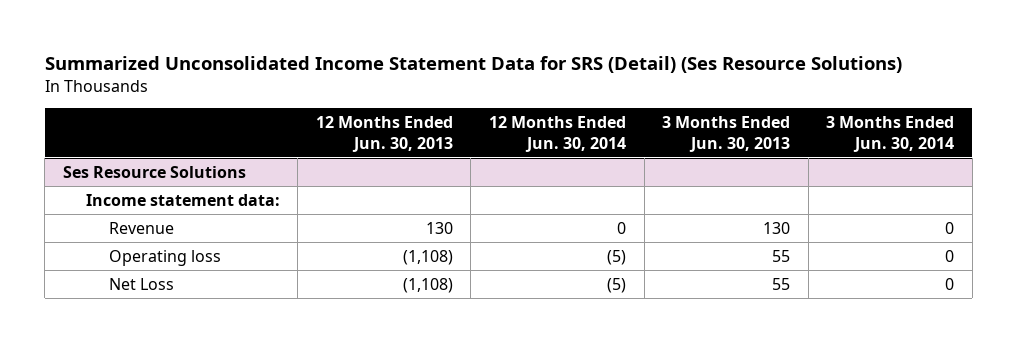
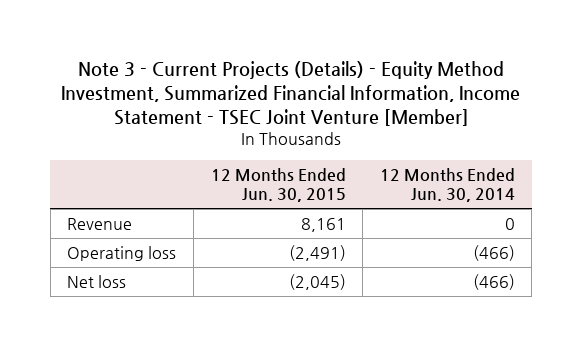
[44,55,902,73] Summarized Unconsolidated Income Statement Data for SRS (Detail) (Ses Resource Solutions) -> [61,60,521,127] Note 3 - Current Projects (Details) - Equity Method Investment, Summarized Financial Information, Income Statement - TSEC Joint Venture [Member]
[315,115,453,152] 12 Months Ended Jun. 30, 2013 -> none
[662,115,791,152] 3 Months Ended Jun. 30, 2013 -> none
[826,115,955,152] 3 Months Ended Jun. 30, 2014 -> none
none -> [210,167,346,203] 12 Months Ended Jun. 30, 2015
[62,165,246,178] Ses Resource Solutions -> none
[85,193,280,206] Income statement data: -> none
[607,249,627,265] (5) -> [472,244,515,261] (466)
[108,277,174,290] Net Loss -> [67,274,127,288] Net loss
[607,277,627,293] (5) -> [472,273,515,290] (466)

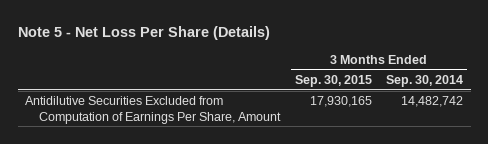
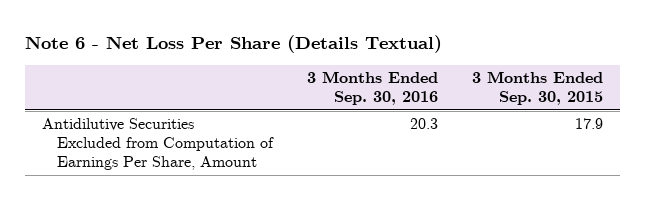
[17,26,270,41] Note 5 - Net Loss Per Share (Details) -> [25,35,443,54] Note 6 - Net Loss Per Share (Details Textual)
[386,75,464,88] Sep. 30, 2014 -> none
none -> [307,71,439,106] 3 Months Ended Sep. 30, 2016
[309,96,372,108] 17,930,165 -> [575,118,604,130] 17.9

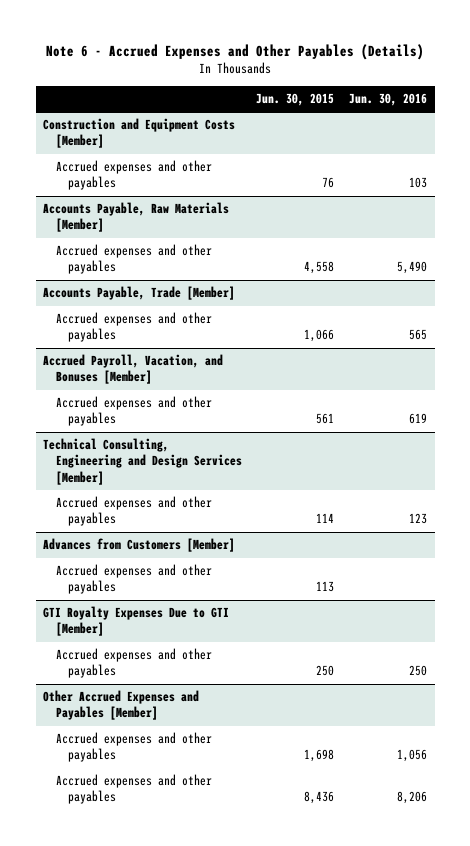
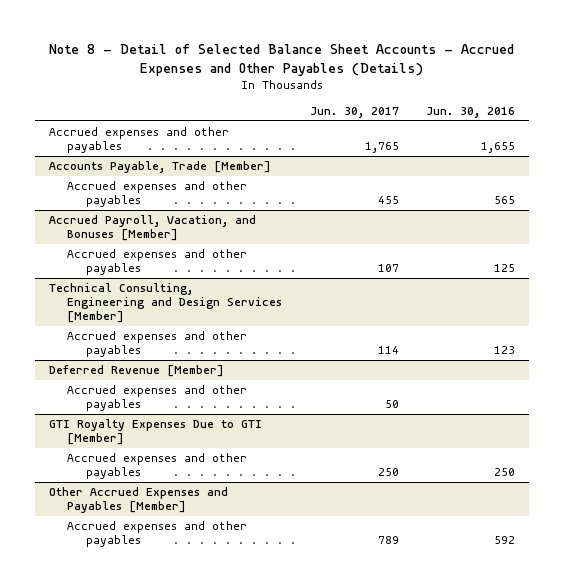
[46,43,425,60] Note 6 - Accrued Expenses and Other Payables (Details) -> [48,43,514,76] Note 8 - Detail of Selected Balance Sheet Accounts - Accrued Expenses and Other Payables (Details)
[256,92,335,106] Jun. 30, 2015 -> none
none -> [309,107,399,119] Jun. 30, 2017
[43,118,236,149] Construction and Equipment Costs [Member] -> none
[43,202,230,233] Accounts Payable, Raw Materials [Member] -> none
[55,244,212,275] Accrued expenses and other payables -> none
[409,177,428,189] 103 -> [480,141,515,153] 1,655
[409,413,428,425] 619 -> [493,263,515,272] 125
[43,538,236,553] Advances from Customers [Member] -> none
none -> [48,364,224,377] Deferred Revenue [Member]
[55,774,212,805] Accrued expenses and other payables -> none
[397,749,428,763] 1,056 -> [493,535,515,544] 592

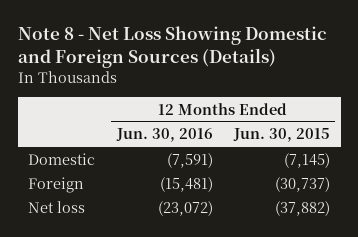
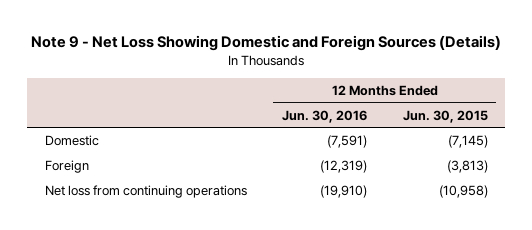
[17,26,327,68] Note 8 - Net Loss Showing Domestic and Foreign Sources (Details) -> [31,35,502,52] Note 9 - Net Loss Showing Domestic and Foreign Sources (Details)
[28,200,86,213] Net loss -> none
[159,176,213,192] (15,481) -> [320,159,368,173] (12,319)
[275,176,331,192] (30,737) -> [446,159,488,173] (3,813)
none -> [44,184,247,198] Net loss from continuing operations

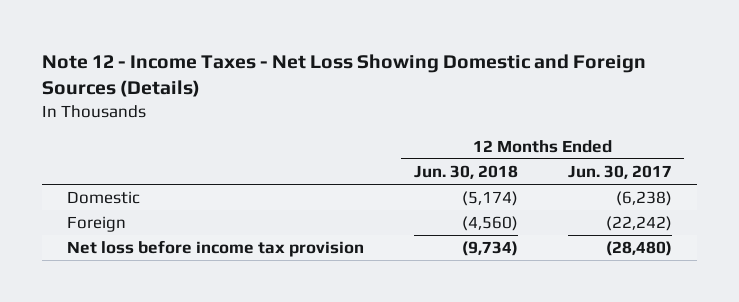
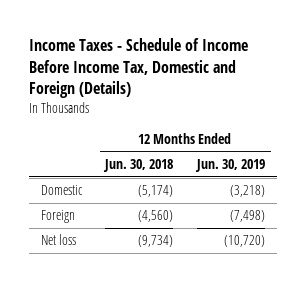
[41,53,646,97] Note 12 - Income Taxes - Net Loss Showing Domestic and Foreign Sources (Details) -> [29,37,249,99] Income Taxes - Schedule of Income Before Income Tax, Domestic and Foreign (Details)
[567,165,672,180] Jun. 30, 2017 -> none
none -> [194,159,265,173] Jun. 30, 2019
[66,240,364,258] Net loss before income tax provision -> [41,234,77,246] Net loss

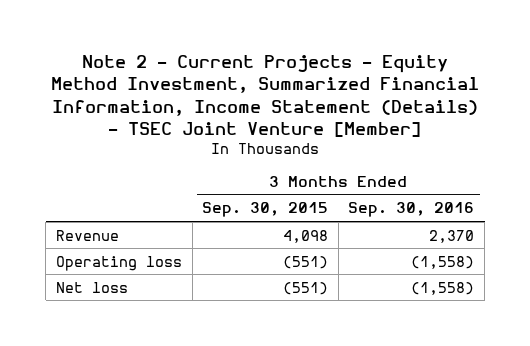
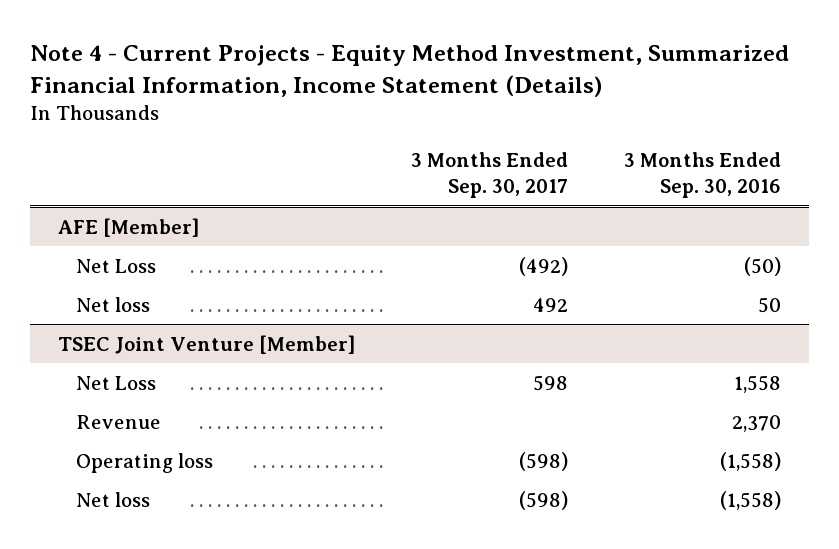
[51,55,480,137] Note 2 - Current Projects - Equity Method Investment, Summarized Financial Information, Income Statement (Details) - TSEC Joint Venture [Member] -> [29,45,789,97] Note 4 - Current Projects - Equity Method Investment, Summarized Financial Information, Income Statement (Details)
[202,202,329,218] Sep. 30, 2015 -> none
none -> [410,152,568,199] 3 Months Ended Sep. 30, 2017
none -> [57,217,199,237] AFE [Member]
none -> [75,258,156,273] Net Loss
none -> [75,296,150,312] Net loss
none -> [57,334,355,354] TSEC Joint Venture [Member]
none -> [75,375,156,390] Net Loss

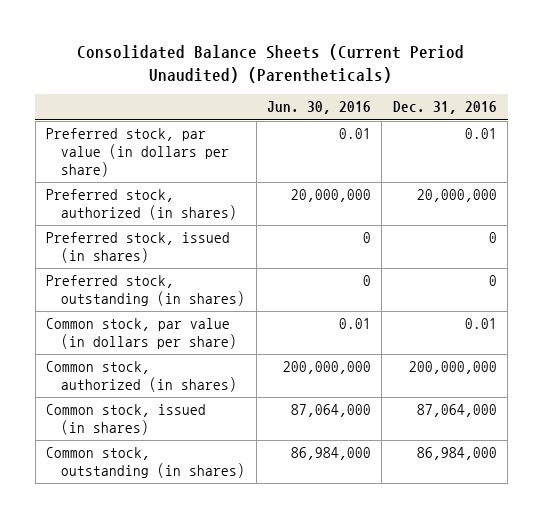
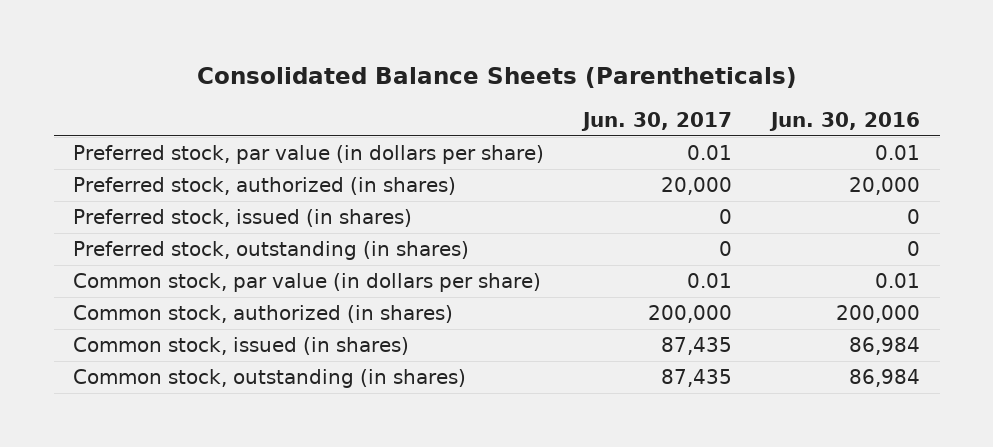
[77,44,465,83] Consolidated Balance Sheets (Current Period Unaudited) (Parentheticals) -> [196,67,797,89] Consolidated Balance Sheets (Parentheticals)
[392,101,497,115] Dec. 31, 2016 -> none
none -> [581,112,733,132] Jun. 30, 2017
[291,189,372,203] 20,000,000 -> [849,176,921,195] 20,000
[283,361,372,375] 200,000,000 -> [836,304,921,323] 200,000
[291,404,372,418] 87,064,000 -> [849,336,921,355] 86,984
[291,447,372,461] 86,984,000 -> [849,368,921,387] 86,984

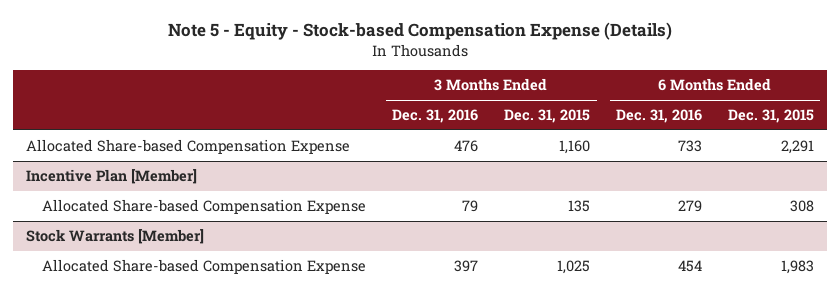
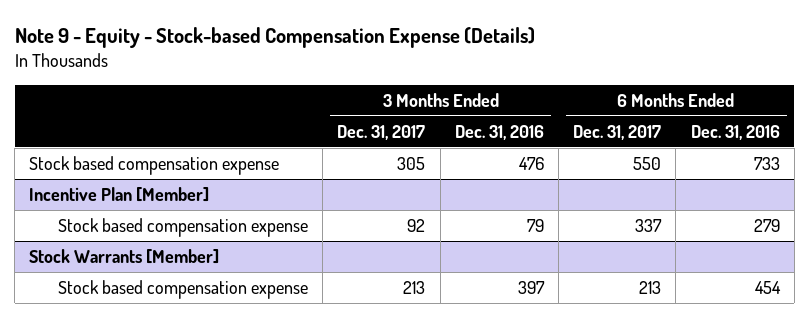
[167,21,672,40] Note 5 - Equity - Stock-based Compensation Expense (Details) -> [14,26,535,48] Note 9 - Equity - Stock-based Compensation Expense (Details)
[504,109,591,124] Dec. 31, 2015 -> none
[727,109,814,124] Dec. 31, 2015 -> none
none -> [337,124,426,140] Dec. 31, 2017
none -> [573,124,662,140] Dec. 31, 2017
[25,139,350,155] Allocated Share-based Compensation Expense -> [29,156,280,176] Stock based compensation expense
[42,199,367,215] Allocated Share-based Compensation Expense -> [58,218,309,238] Stock based compensation expense
[42,259,367,275] Allocated Share-based Compensation Expense -> [58,280,309,300] Stock based compensation expense

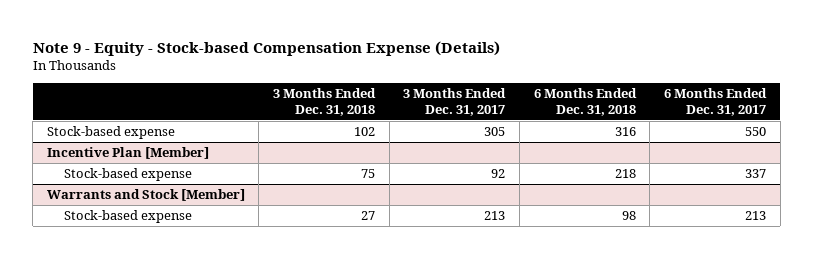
[454,124,544,140] Dec. 31, 2016 -> none
[690,124,780,140] Dec. 31, 2016 -> none
none -> [273,87,377,117] 3 Months Ended Dec. 31, 2018
none -> [533,87,637,117] 6 Months Ended Dec. 31, 2018
[29,156,280,176] Stock based compensation expense -> [46,126,175,140] Stock-based expense
[58,218,309,238] Stock based compensation expense -> [64,168,193,182] Stock-based expense
[29,249,220,265] Stock Warrants [Member] -> [46,189,245,202] Warrants and Stock [Member]
[58,280,309,300] Stock based compensation expense -> [64,210,193,224] Stock-based expense

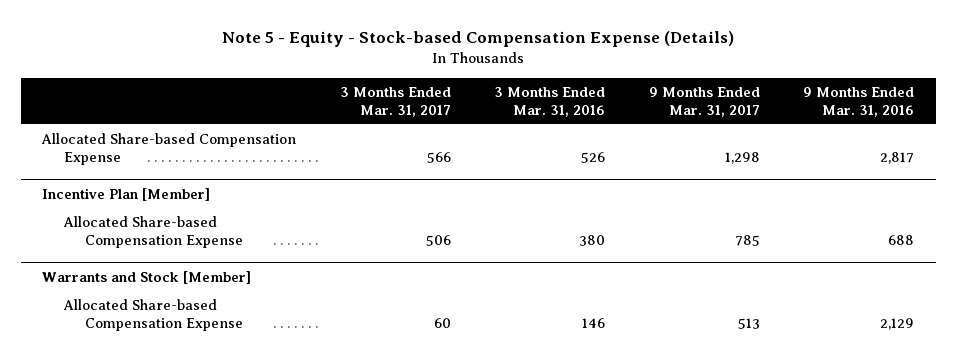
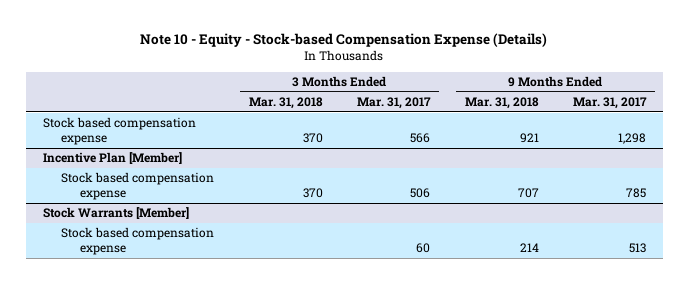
[222,31,735,48] Note 5 - Equity - Stock-based Compensation Expense (Details) -> [140,33,548,48] Note 10 - Equity - Stock-based Compensation Expense (Details)
[494,87,606,117] 3 Months Ended Mar. 31, 2016 -> none
[803,87,915,117] 9 Months Ended Mar. 31, 2016 -> none
none -> [248,97,323,110] Mar. 31, 2018
none -> [464,97,539,110] Mar. 31, 2018
[41,133,297,165] Allocated Share-based Compensation Expense -> [42,117,196,145] Stock based compensation expense
[62,216,244,248] Allocated Share-based Compensation Expense -> [61,172,215,200] Stock based compensation expense
[42,271,252,285] Warrants and Stock [Member] -> [42,207,189,220] Stock Warrants [Member]
[62,299,244,331] Allocated Share-based Compensation Expense -> [61,227,215,255] Stock based compensation expense

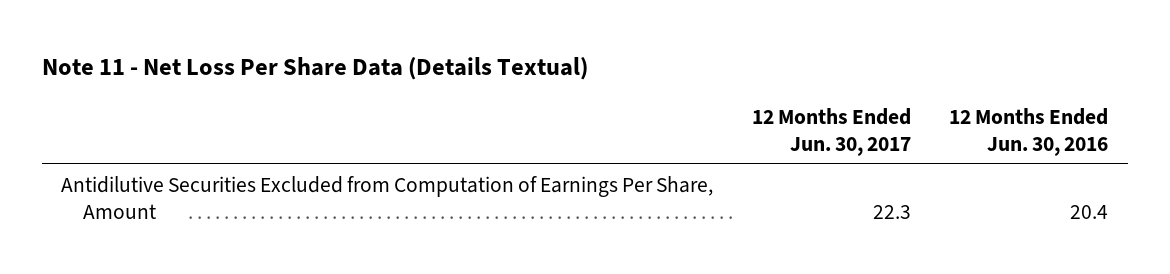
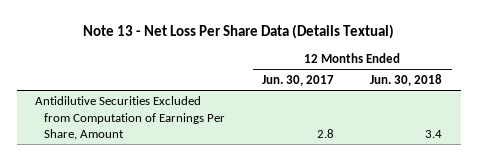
[41,57,588,81] Note 11 - Net Loss Per Share Data (Details Textual) -> [82,24,394,40] Note 13 - Net Loss Per Share Data (Details Textual)
[949,107,1109,156] 12 Months Ended Jun. 30, 2016 -> none
none -> [370,73,443,86] Jun. 30, 2018
[872,205,911,220] 22.3 -> [316,128,334,138] 2.8

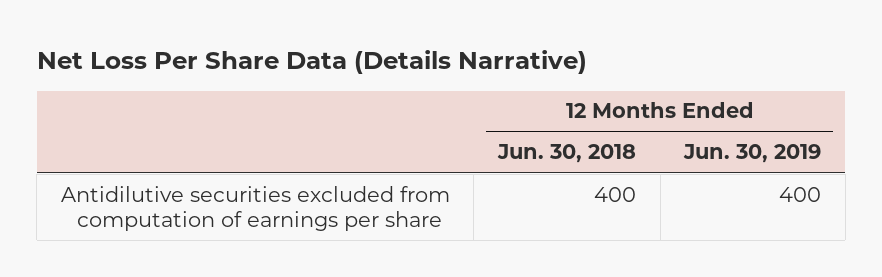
[82,24,394,40] Note 13 - Net Loss Per Share Data (Details Textual) -> [36,50,587,75] Net Loss Per Share Data (Details Narrative)
[261,74,334,86] Jun. 30, 2017 -> none
none -> [683,144,822,164] Jun. 30, 2019
[34,96,226,140] Antidilutive Securities Excluded from Computation of Earnings Per Share, Amount -> [60,185,450,232] Antidilutive securities excluded from computation of earnings per share
[425,129,443,138] 3.4 -> [593,186,636,202] 400

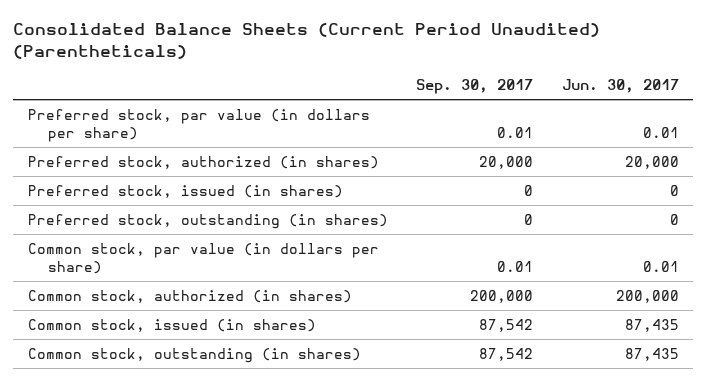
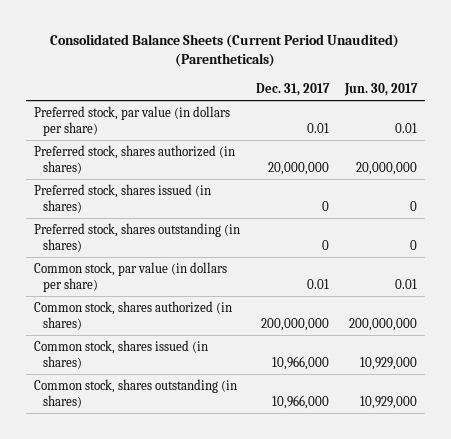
[416,79,534,95] Sep. 30, 2017 -> none
none -> [255,82,330,96] Dec. 31, 2017
[27,155,379,169] Preferred stock, authorized (in shares) -> [34,145,236,174] Preferred stock, shares authorized (in shares)
[625,155,680,169] 20,000 -> [355,161,417,175] 20,000,000
[27,184,343,198] Preferred stock, issued (in shares) -> [34,184,212,213] Preferred stock, shares issued (in shares)
[27,213,388,229] Preferred stock, outstanding (in shares) -> [34,223,241,252] Preferred stock, shares outstanding (in shares)
[27,289,352,303] Common stock, authorized (in shares) -> [34,301,233,330] Common stock, shares authorized (in shares)
[616,289,680,303] 200,000 -> [348,317,417,331] 200,000,000
[27,318,316,332] Common stock, issued (in shares) -> [34,340,209,369] Common stock, shares issued (in shares)
[625,318,680,332] 87,435 -> [359,356,417,370] 10,929,000
[27,347,361,363] Common stock, outstanding (in shares) -> [34,379,238,408] Common stock, shares outstanding (in shares)
[625,347,680,361] 87,435 -> [359,395,417,409] 10,929,000

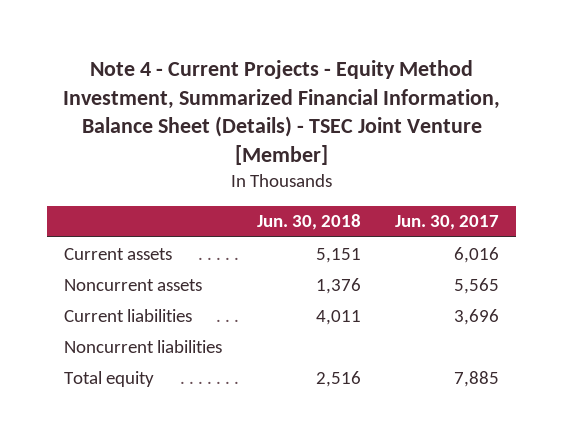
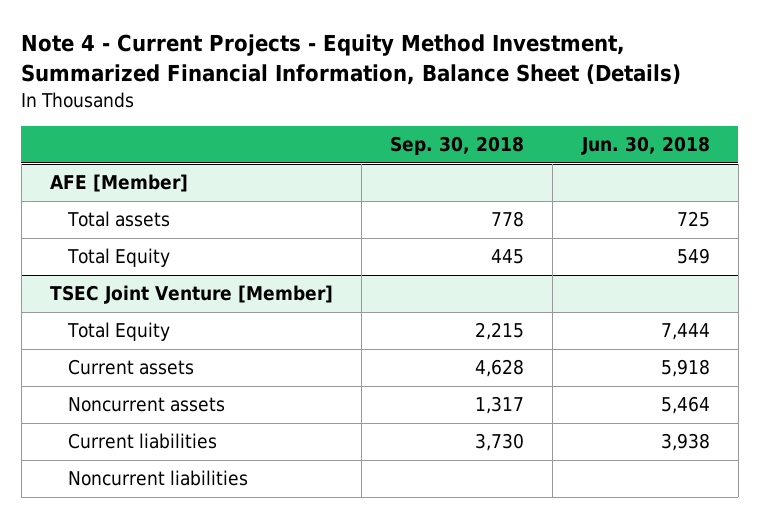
[62,60,500,166] Note 4 - Current Projects - Equity Method Investment, Summarized Financial Information, Balance Sheet (Details) - TSEC Joint Venture [Member] -> [21,34,682,85] Note 4 - Current Projects - Equity Method Investment, Summarized Financial Information, Balance Sheet (Details)
[394,215,499,231] Jun. 30, 2017 -> none
none -> [390,136,525,156] Sep. 30, 2018
none -> [49,174,188,193] AFE [Member]
none -> [67,211,171,228] Total assets
none -> [67,248,171,268] Total Equity
none -> [49,285,333,305] TSEC Joint Venture [Member]
none -> [67,322,171,342] Total Equity
[315,247,361,263] 5,151 -> [660,359,710,378] 5,918
[315,277,361,294] 1,376 -> [660,396,710,415] 5,464
[315,309,361,325] 4,011 -> [660,433,710,452] 3,938
[64,370,155,387] Total equity -> none

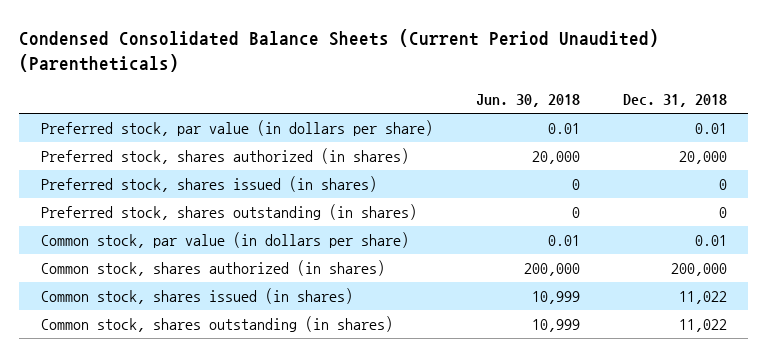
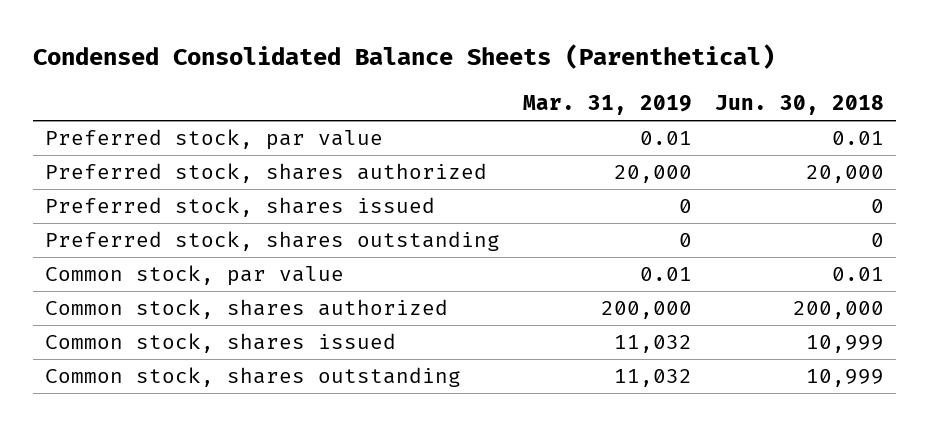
[19,29,660,73] Condensed Consolidated Balance Sheets (Current Period Unaudited) (Parentheticals) -> [33,44,776,70] Condensed Consolidated Balance Sheets (Parenthetical)
[622,94,727,108] Dec. 31, 2018 -> none
none -> [522,95,692,116] Mar. 31, 2019
[40,120,433,137] Preferred stock, par value (in dollars per share) -> [44,129,383,151] Preferred stock, par value
[40,148,409,165] Preferred stock, shares authorized (in shares) -> [44,163,487,184] Preferred stock, shares authorized
[40,176,377,193] Preferred stock, shares issued (in shares) -> [44,197,435,218] Preferred stock, shares issued
[40,204,417,221] Preferred stock, shares outstanding (in shares) -> [44,231,500,252] Preferred stock, shares outstanding
[40,232,409,249] Common stock, par value (in dollars per share) -> [44,265,344,287] Common stock, par value
[40,260,385,277] Common stock, shares authorized (in shares) -> [44,299,448,320] Common stock, shares authorized
[40,288,353,305] Common stock, shares issued (in shares) -> [44,333,396,354] Common stock, shares issued
[40,316,393,333] Common stock, shares outstanding (in shares) -> [44,367,461,388] Common stock, shares outstanding

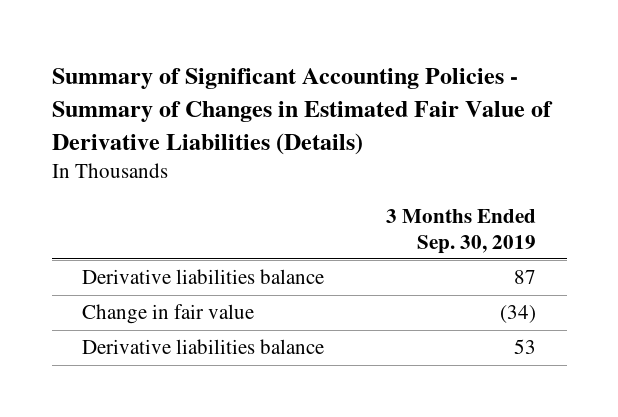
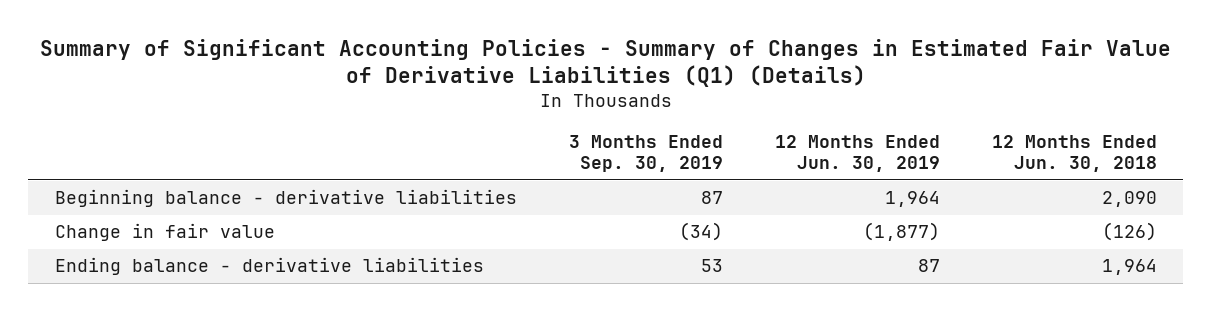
[51,68,553,155] Summary of Significant Accounting Policies - Summary of Changes in Estimated Fair Value of Derivative Liabilities (Details) -> [39,38,1171,88] Summary of Significant Accounting Policies - Summary of Changes in Estimated Fair Value of Derivative Liabilities (Q1) (Details)
none -> [774,135,940,173] 12 Months Ended Jun. 30, 2019
none -> [991,135,1157,173] 12 Months Ended Jun. 30, 2018
[82,269,325,285] Derivative liabilities balance -> [54,189,517,208] Beginning balance - derivative liabilities
[82,339,325,355] Derivative liabilities balance -> [54,257,484,276] Ending balance - derivative liabilities

